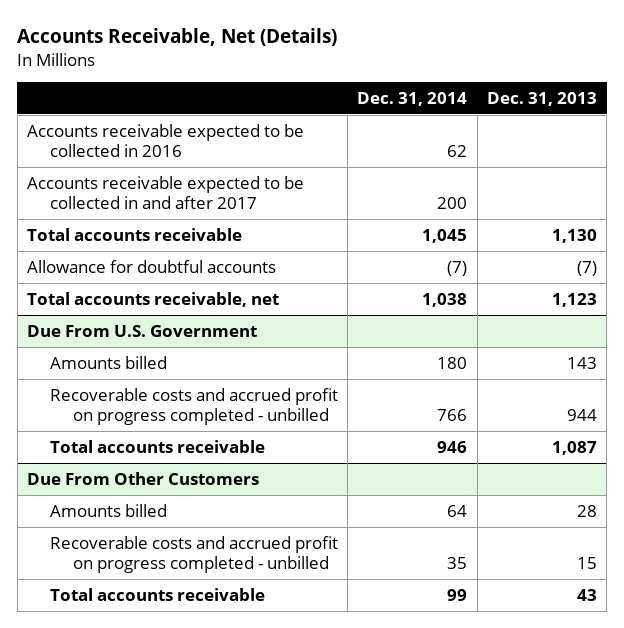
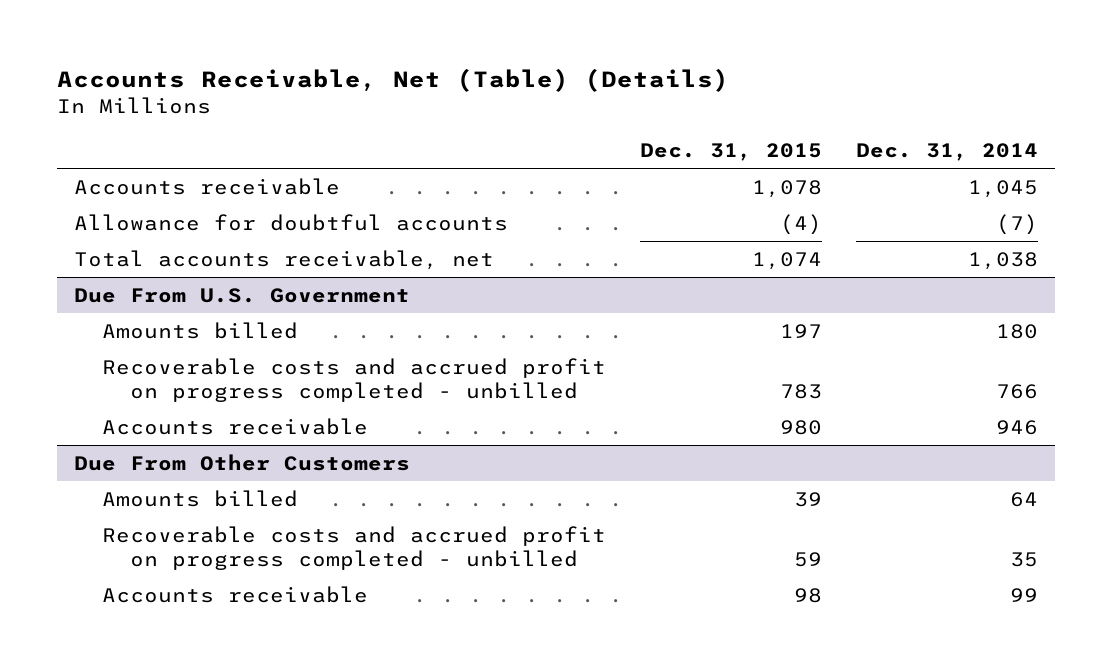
[17,28,338,47] Accounts Receivable, Net (Details) -> [57,68,730,93] Accounts Receivable, Net (Table) (Details)
[487,92,598,107] Dec. 31, 2013 -> none
none -> [639,143,822,162] Dec. 31, 2015
[27,123,305,157] Accounts receivable expected to be collected in 2016 -> none
[27,175,305,209] Accounts receivable expected to be collected in and after 2017 -> none
[27,227,243,241] Total accounts receivable -> [74,177,341,195] Accounts receivable
[49,439,265,453] Total accounts receivable -> [102,417,369,435] Accounts receivable
[49,587,265,601] Total accounts receivable -> [102,585,369,603] Accounts receivable

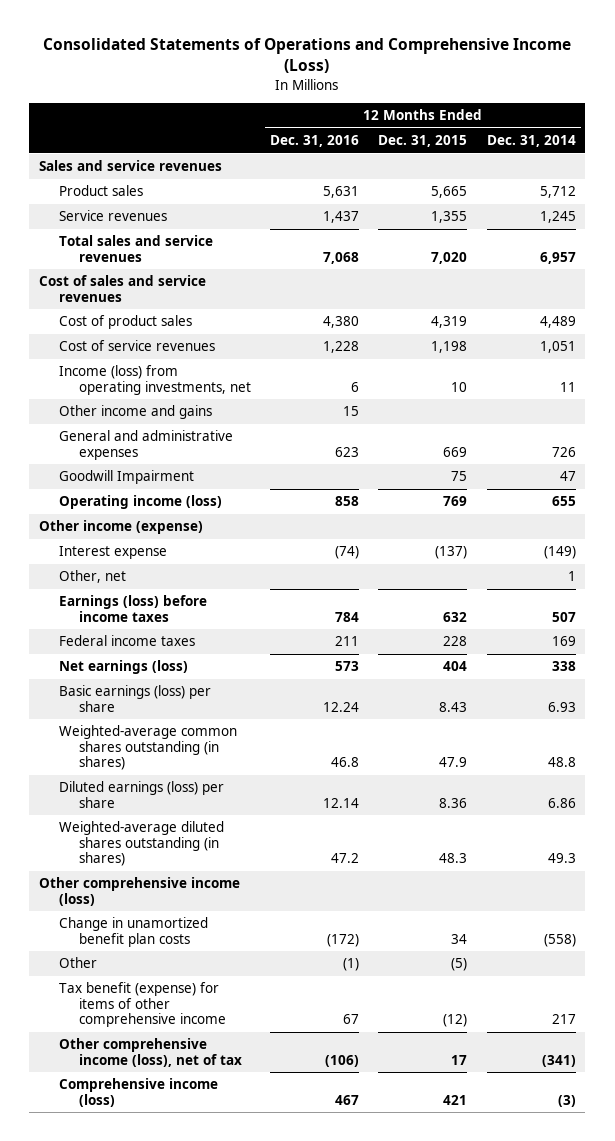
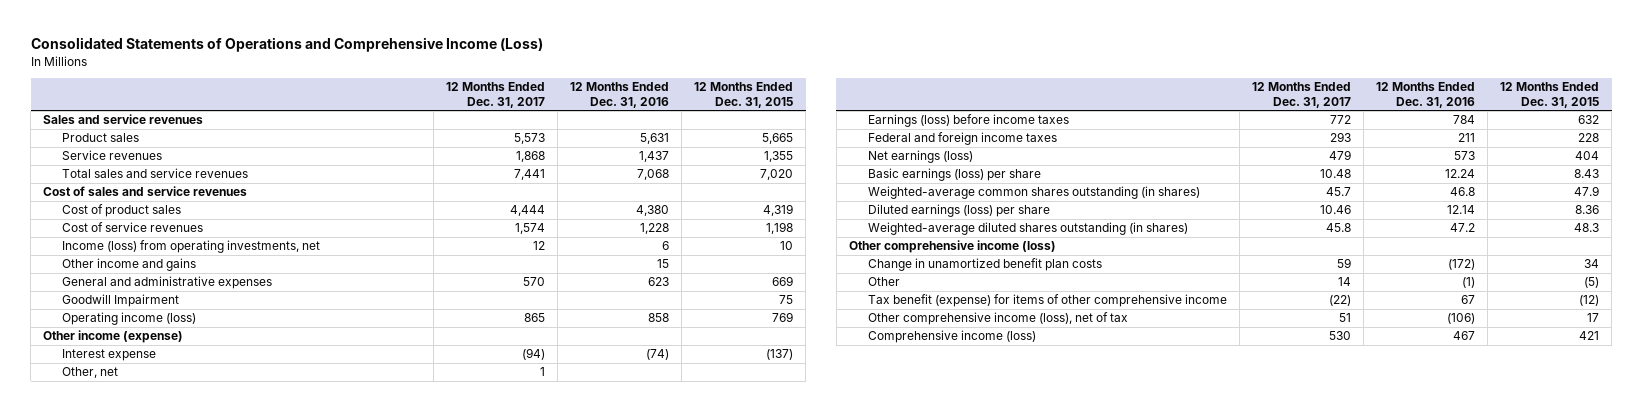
[486,135,576,148] Dec. 31, 2014 -> none
none -> [446,82,546,108] 12 Months Ended Dec. 31, 2017
[58,635,195,647] Federal income taxes -> [867,132,1057,146] Federal and foreign income taxes

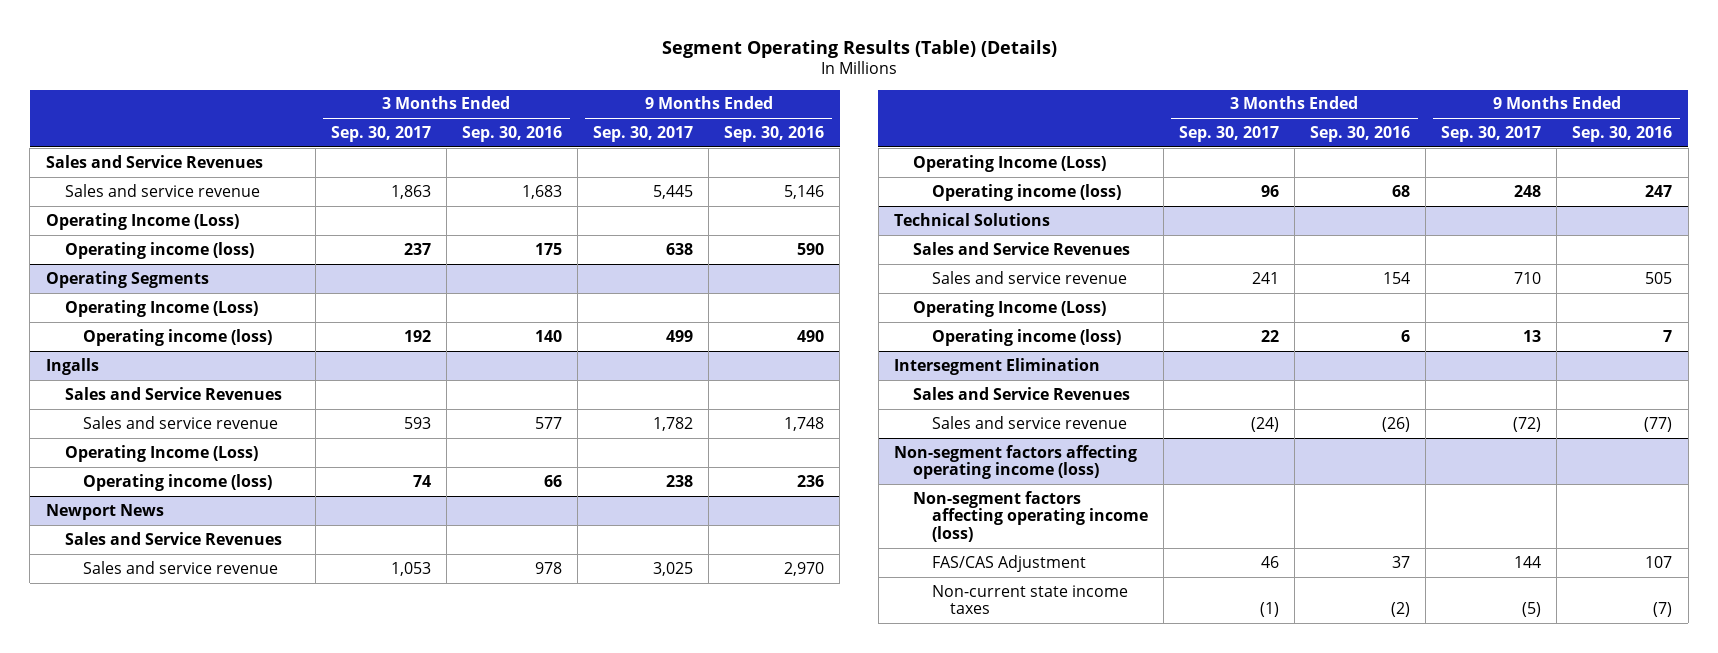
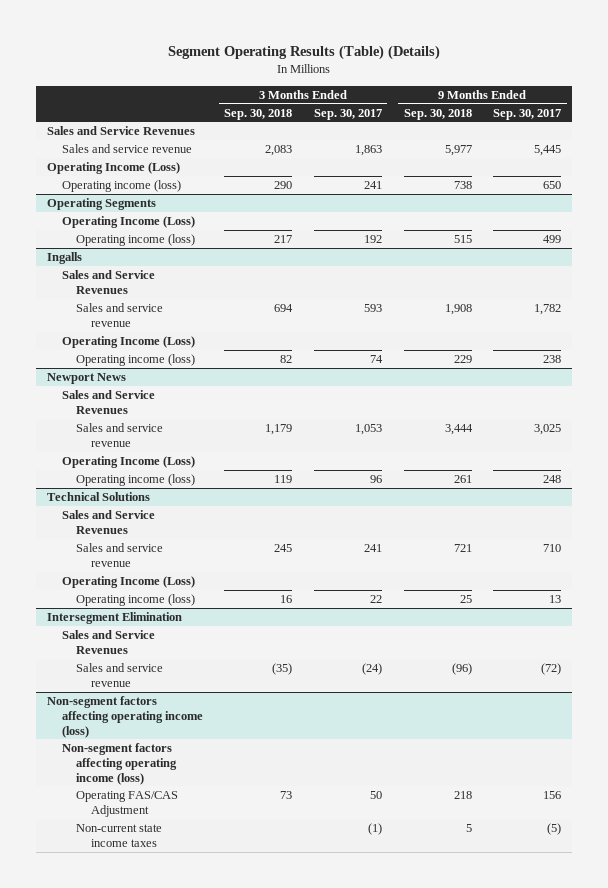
[461,125,562,142] Sep. 30, 2016 -> none
[724,125,825,142] Sep. 30, 2016 -> none
none -> [224,108,293,120] Sep. 30, 2018
none -> [403,108,472,120] Sep. 30, 2018
[403,242,431,255] 237 -> [363,181,382,190] 241
[666,242,694,255] 638 -> [543,181,562,190] 650
[931,554,1086,572] FAS/CAS Adjustment -> [76,791,179,817] Operating FAS/CAS Adjustment
[1260,555,1279,568] 46 -> [369,791,382,800] 50
[1514,555,1542,568] 144 -> [543,791,562,800] 156

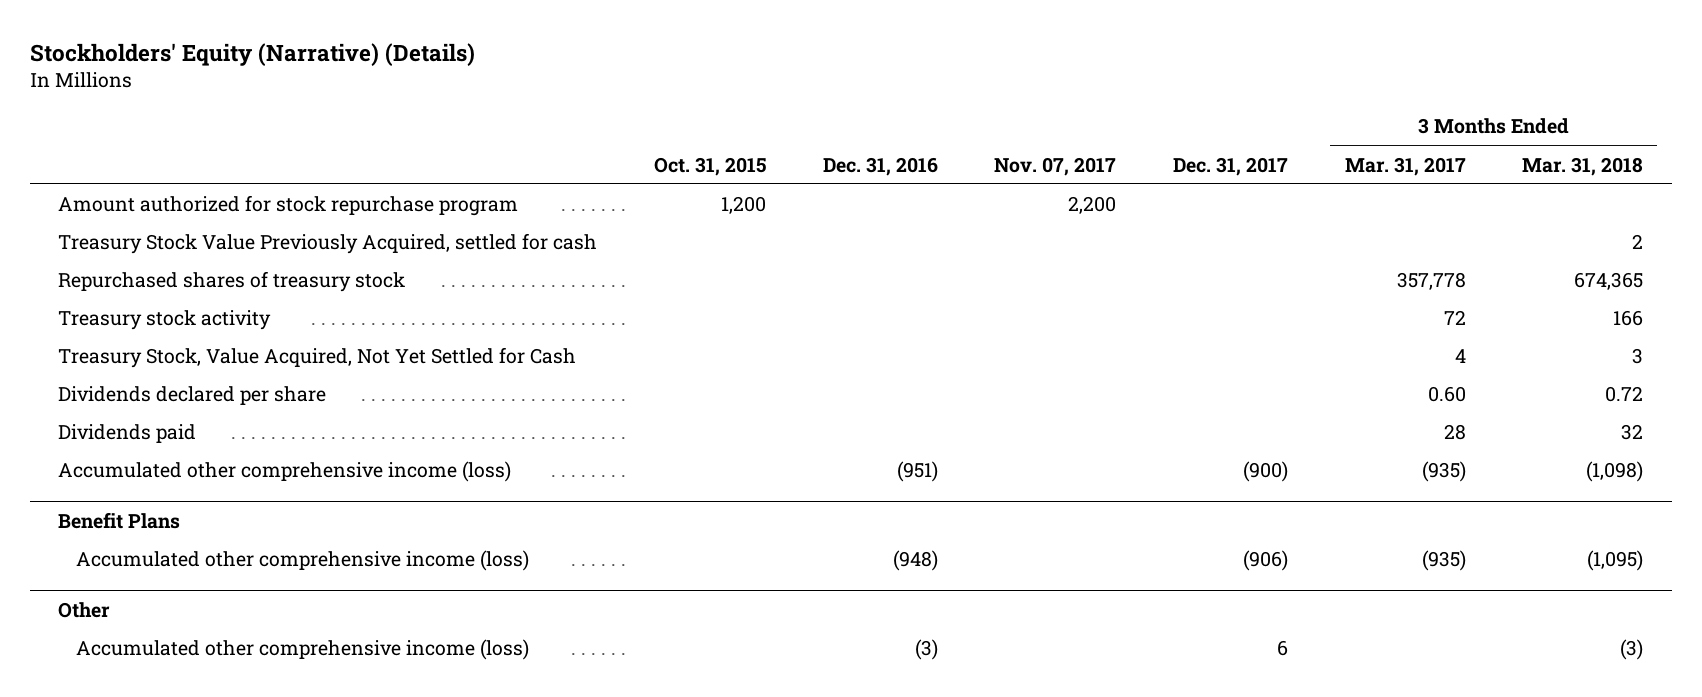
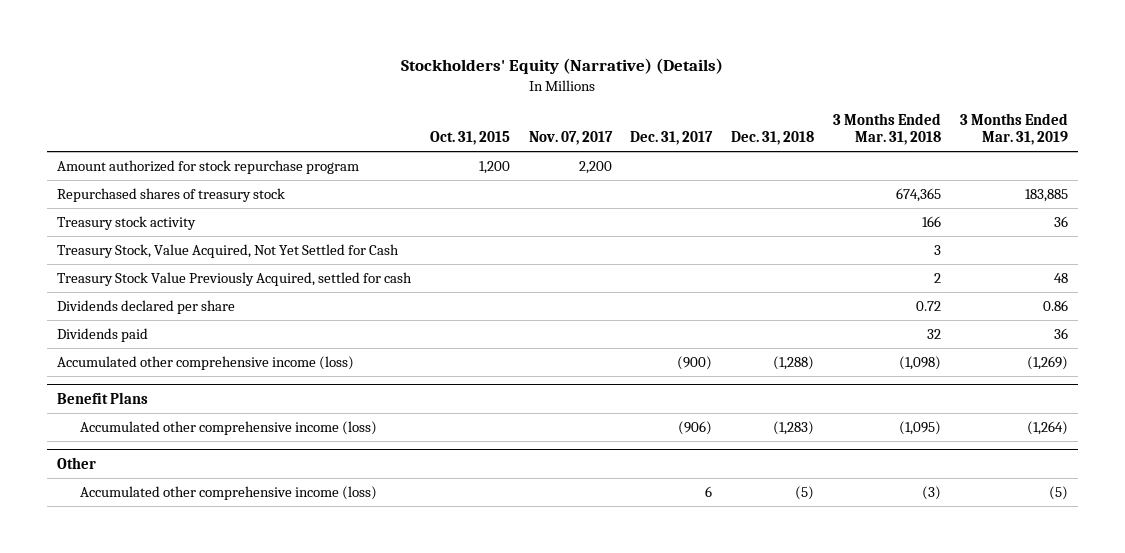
[822,156,938,176] Dec. 31, 2016 -> none
[1344,156,1466,176] Mar. 31, 2017 -> none
none -> [731,131,815,146] Dec. 31, 2018
none -> [960,112,1069,146] 3 Months Ended Mar. 31, 2019
[58,233,598,255] Treasury Stock Value Previously Acquired, settled for cash -> [56,271,412,286] Treasury Stock Value Previously Acquired, settled for cash

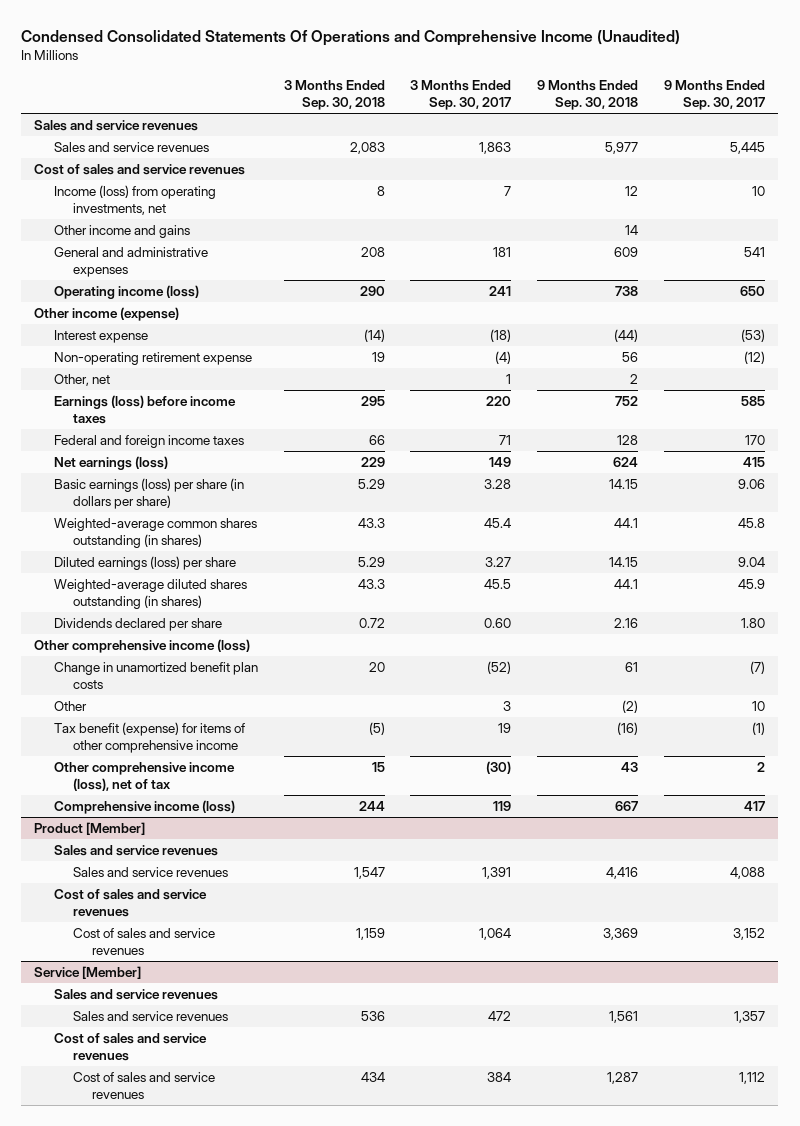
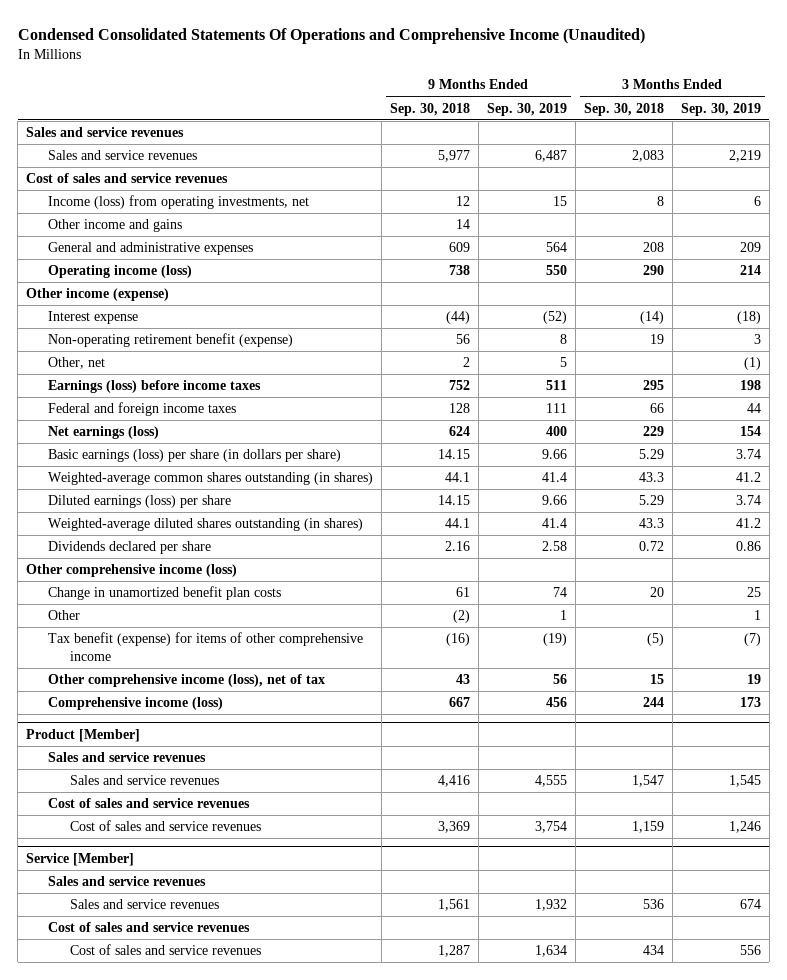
[410,79,512,110] 3 Months Ended Sep. 30, 2017 -> none
[664,79,766,110] 9 Months Ended Sep. 30, 2017 -> none
none -> [486,102,567,116] Sep. 30, 2019
none -> [680,102,761,116] Sep. 30, 2019
[53,351,252,365] Non-operating retirement expense -> [47,333,293,348] Non-operating retirement benefit (expense)

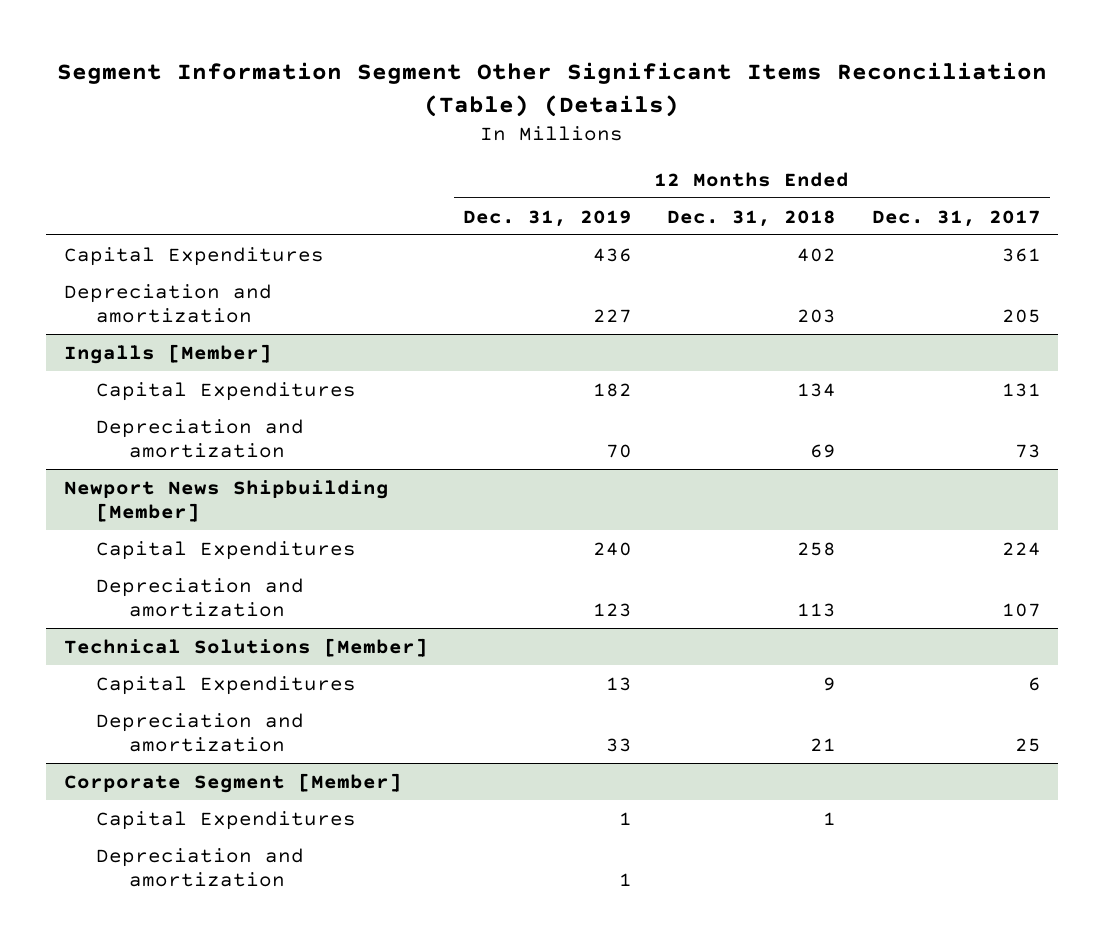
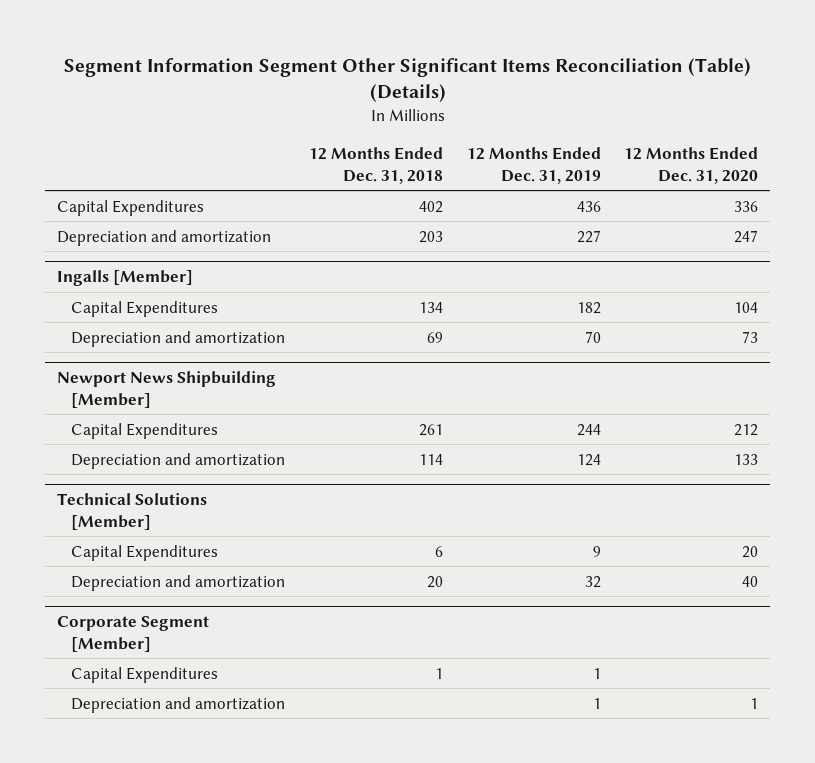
[871,209,1041,227] Dec. 31, 2017 -> none
none -> [624,147,759,184] 12 Months Ended Dec. 31, 2020
[593,541,633,556] 240 -> [576,423,601,436] 244
[797,541,837,556] 258 -> [418,423,443,436] 261
[593,603,633,618] 123 -> [576,453,601,466] 124
[797,603,837,618] 113 -> [418,453,443,465] 114
[606,676,633,691] 13 -> [592,545,601,557] 9
[823,676,837,691] 9 -> [434,545,443,557] 6
[606,738,633,753] 33 -> [584,575,601,588] 32
[810,738,837,752] 21 -> [426,575,443,588] 20

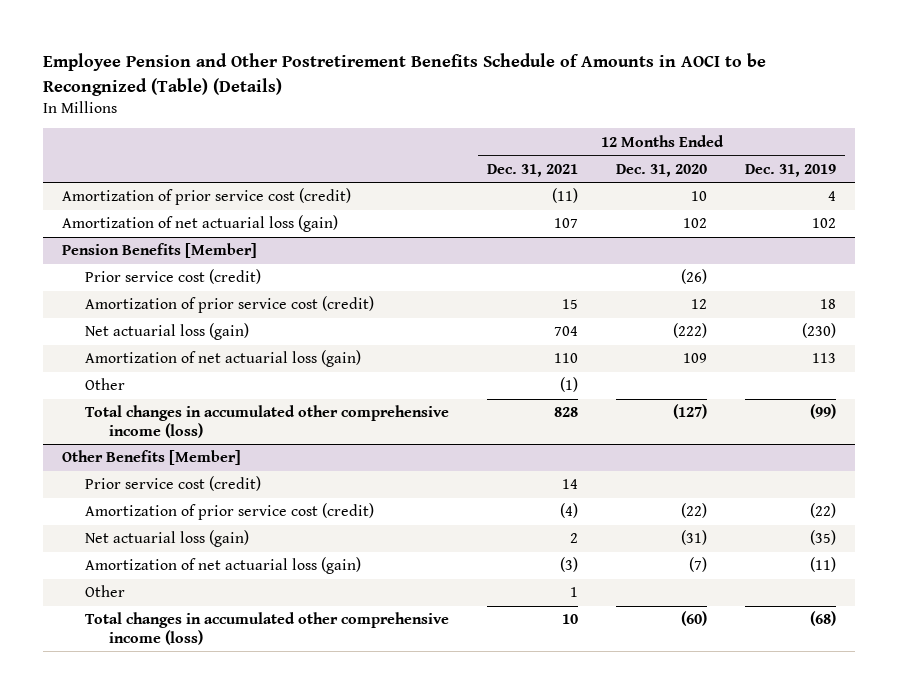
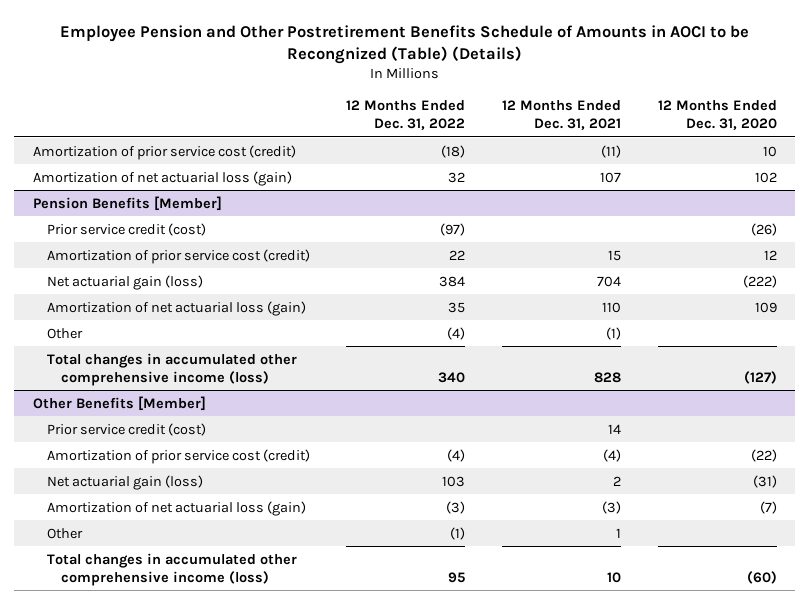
[744,163,836,177] Dec. 31, 2019 -> none
none -> [346,100,466,131] 12 Months Ended Dec. 31, 2022
[85,269,262,285] Prior service cost (credit) -> [46,222,206,236] Prior service credit (cost)
[85,323,250,341] Net actuarial loss (gain) -> [46,274,203,290] Net actuarial gain (loss)
[85,476,262,492] Prior service cost (credit) -> [46,422,206,436] Prior service credit (cost)
[85,530,250,548] Net actuarial loss (gain) -> [46,474,203,490] Net actuarial gain (loss)

